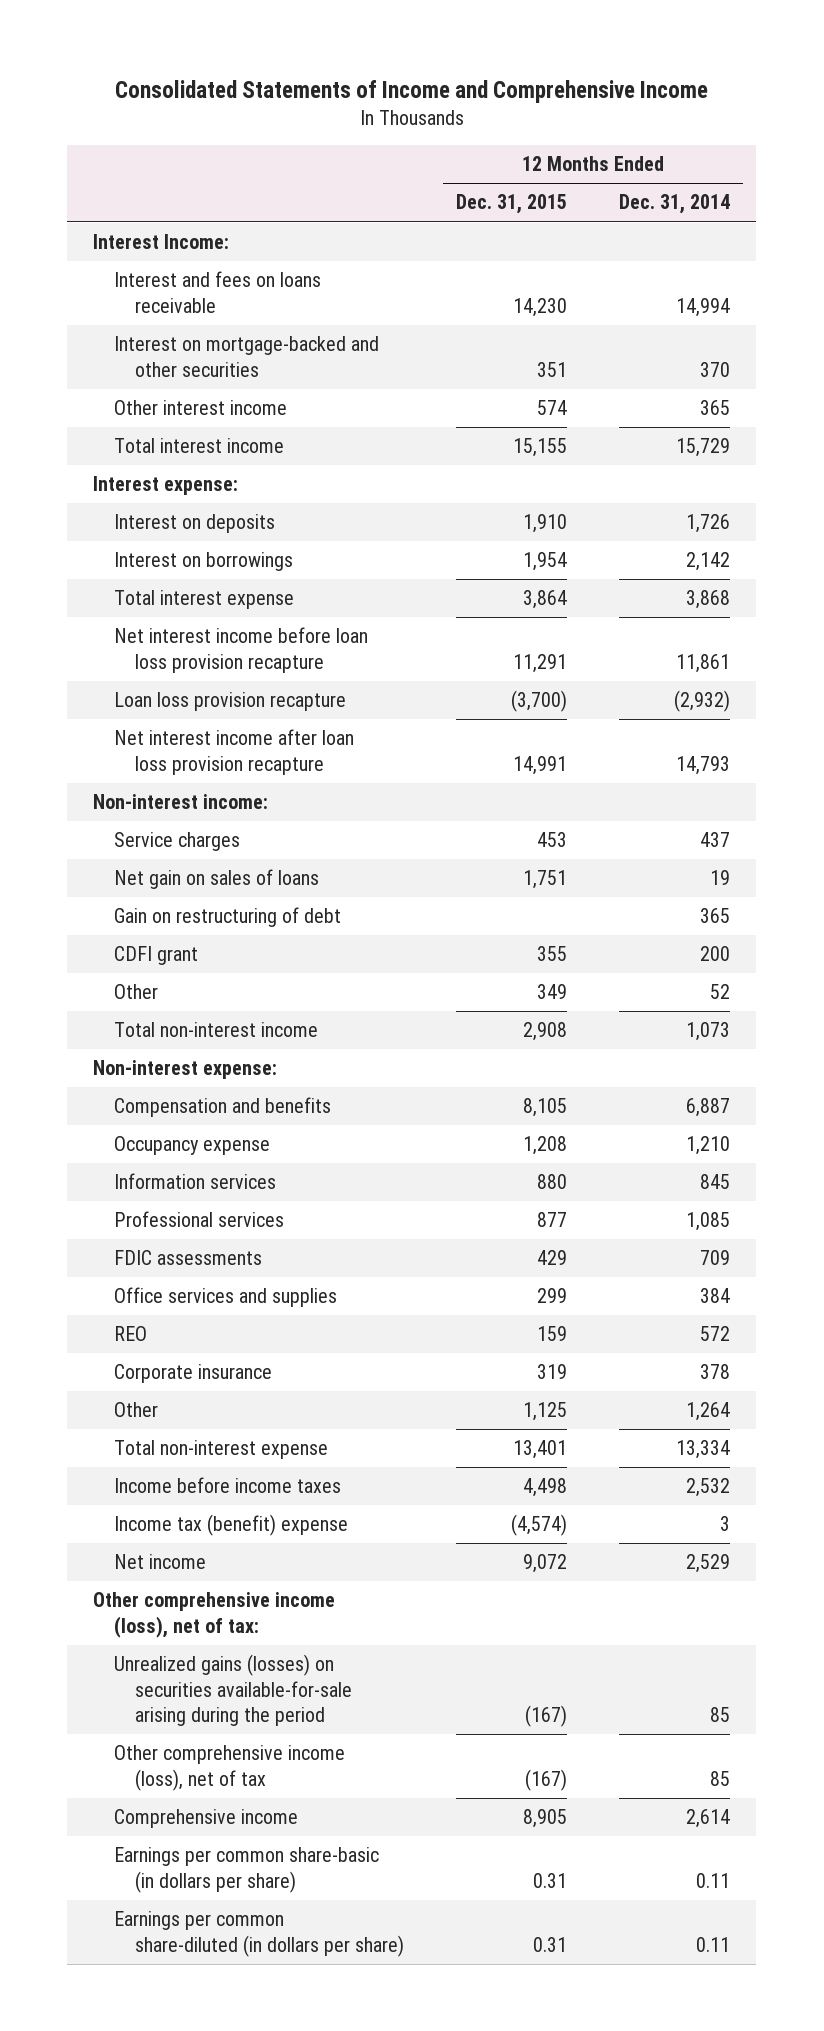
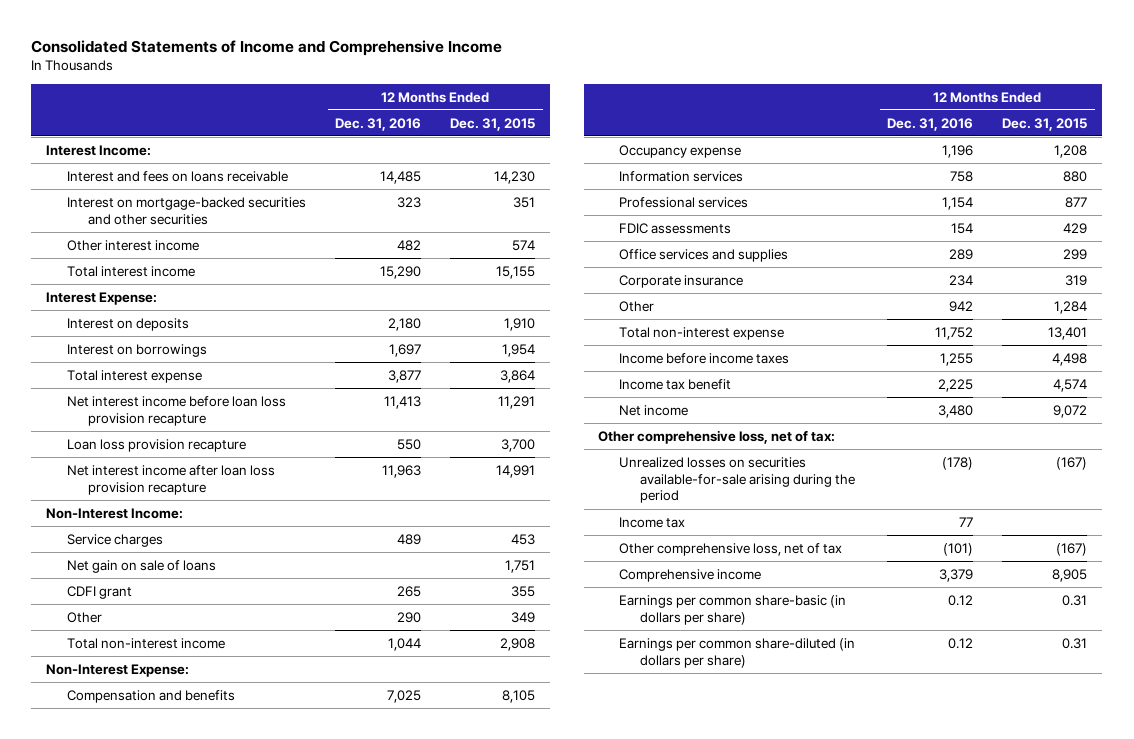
[619,194,731,215] Dec. 31, 2014 -> none
none -> [335,117,422,131] Dec. 31, 2016
[114,336,380,377] Interest on mortgage-backed and other securities -> [66,196,306,225] Interest on mortgage-backed securities and other securities
[93,476,239,496] Interest expense: -> [46,291,158,305] Interest Expense:
[511,690,568,713] (3,700) -> [501,438,536,452] 3,700
[93,794,269,810] Non-interest income: -> [46,507,184,519] Non-Interest Income:
[114,907,342,928] Gain on restructuring of debt -> none
[114,869,320,890] Net gain on sales of loans -> [66,559,216,573] Net gain on sale of loans
[93,1060,278,1080] Non-interest expense: -> [46,663,190,677] Non-Interest Expense:
[114,1326,148,1342] REO -> none
[523,1402,568,1422] 1,125 -> [1054,300,1088,314] 1,284
[114,1514,349,1537] Income tax (benefit) expense -> [619,378,732,390] Income tax benefit
[511,1514,568,1537] (4,574) -> [1053,378,1088,392] 4,574
[93,1592,336,1638] Other comprehensive income (loss), net of tax: -> [598,429,836,444] Other comprehensive loss, net of tax:
[114,1654,353,1726] Unrealized gains (losses) on securities available-for-sale arising during the period -> [619,456,855,504] Unrealized losses on securities available-for-sale arising during the period
none -> [619,516,686,528] Income tax
[114,1745,346,1791] Other comprehensive income (loss), net of tax -> [619,542,843,556] Other comprehensive loss, net of tax

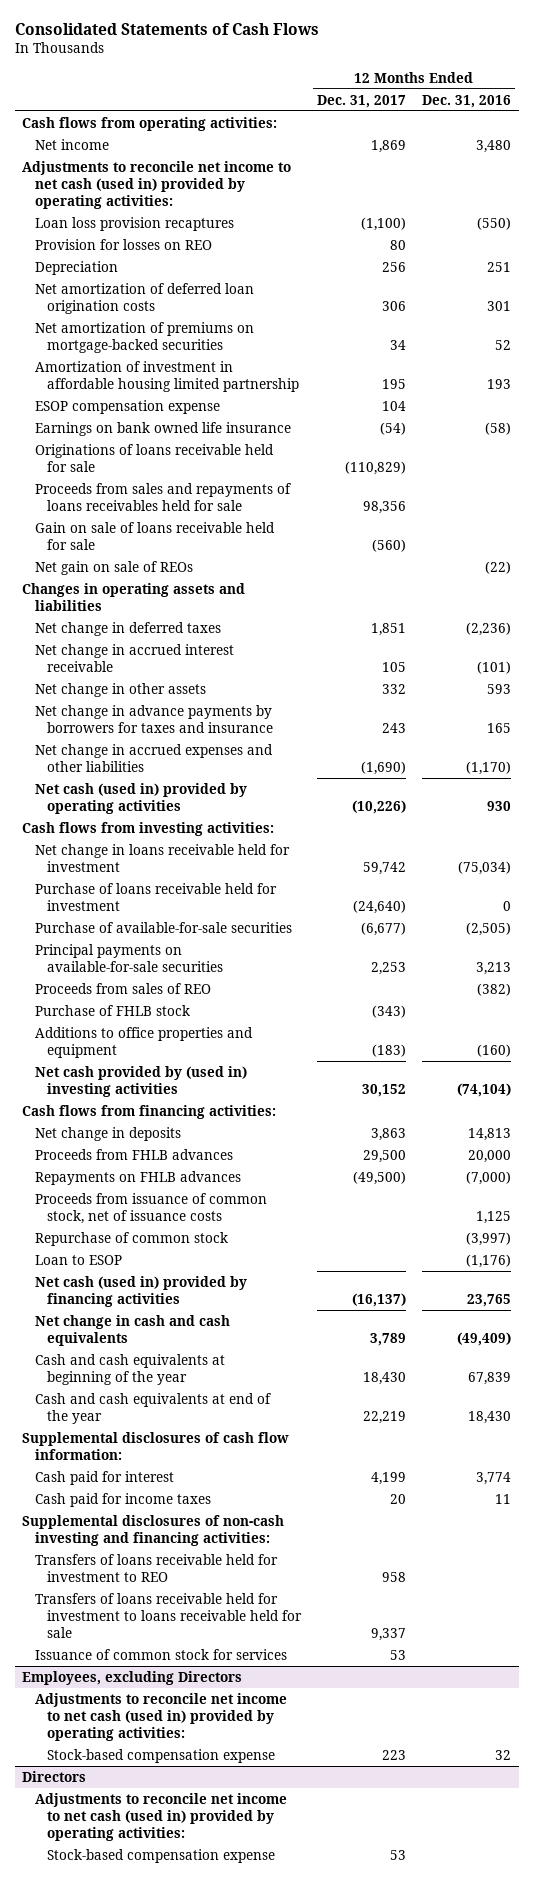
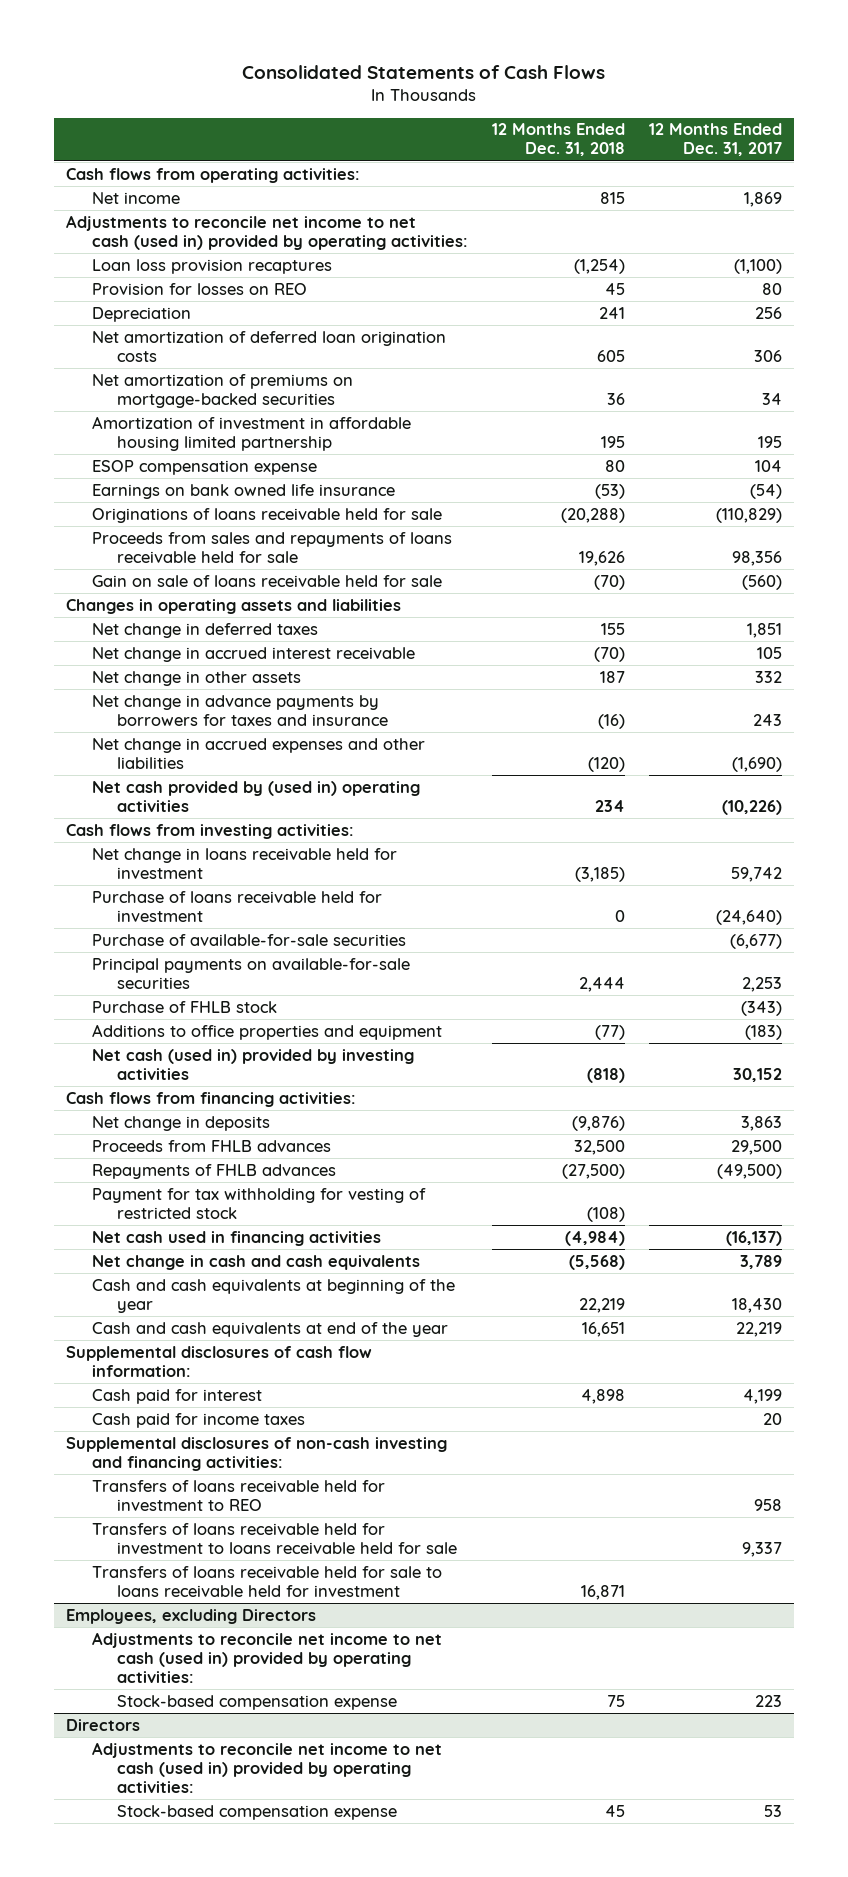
[422,94,512,108] Dec. 31, 2016 -> none
none -> [491,123,625,157] 12 Months Ended Dec. 31, 2018
[34,482,291,511] Proceeds from sales and repayments of loans receivables held for sale -> [91,531,452,563] Proceeds from sales and repayments of loans receivable held for sale
[34,560,193,575] Net gain on sale of REOs -> none
[34,782,247,814] Net cash (used in) provided by operating activities -> [91,780,420,812] Net cash provided by (used in) operating activities
[34,982,211,994] Proceeds from sales of REO -> none
[34,1065,247,1097] Net cash provided by (used in) investing activities -> [91,1048,414,1080] Net cash (used in) provided by investing activities
[34,1192,267,1224] Proceeds from issuance of common stock, net of issuance costs -> none
[34,1231,228,1246] Repurchase of common stock -> none
[34,1254,122,1265] Loan to ESOP -> none
[34,1170,241,1185] Repayments on FHLB advances -> [91,1163,336,1179] Repayments of FHLB advances
none -> [91,1187,426,1219] Payment for tax withholding for vesting of restricted stock
[34,1275,247,1307] Net cash (used in) provided by financing activities -> [91,1230,381,1246] Net cash used in financing activities
[34,1648,287,1660] Issuance of common stock for services -> none
none -> [91,1565,442,1597] Transfers of loans receivable held for sale to loans receivable held for investment

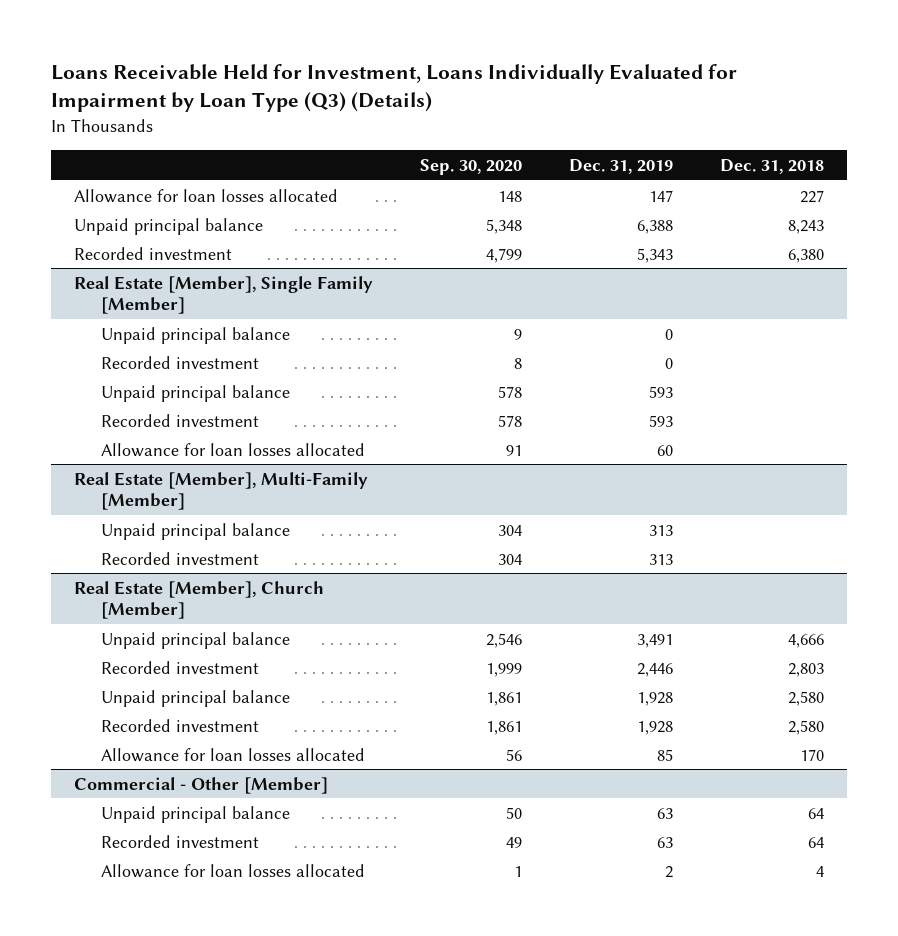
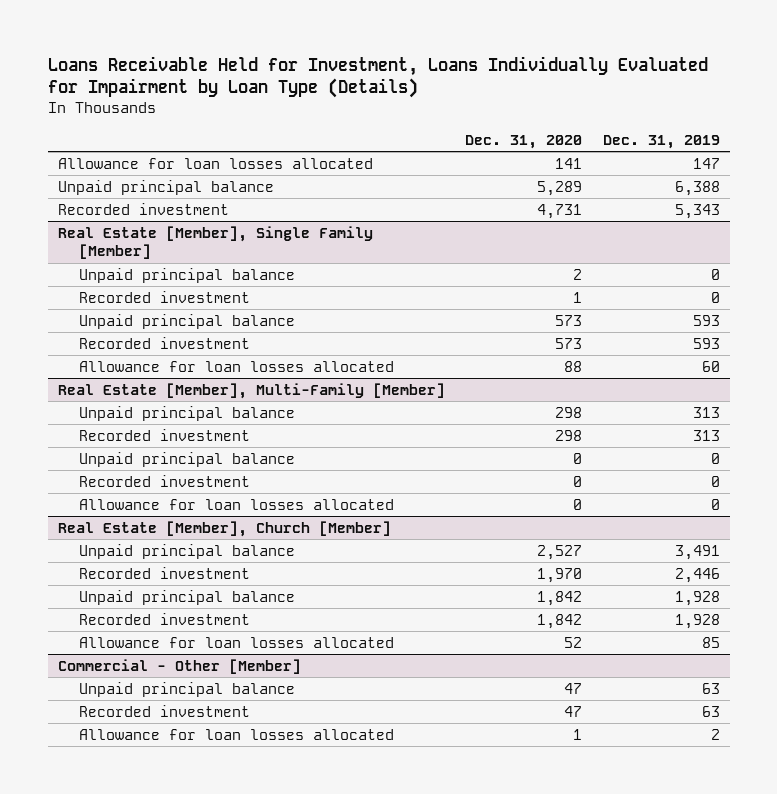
[50,64,737,113] Loans Receivable Held for Investment, Loans Individually Evaluated for Impairment by Loan Type (Q3) (Details) -> [47,55,708,99] Loans Receivable Held for Investment, Loans Individually Evaluated for Impairment by Loan Type (Details)
[420,158,523,175] Sep. 30, 2020 -> none
[719,158,824,174] Dec. 31, 2018 -> none
none -> [465,134,583,149] Dec. 31, 2020
none -> [78,451,295,467] Unpaid principal balance
none -> [78,474,250,487] Recorded investment
none -> [78,498,394,510] Allowance for loan losses allocated

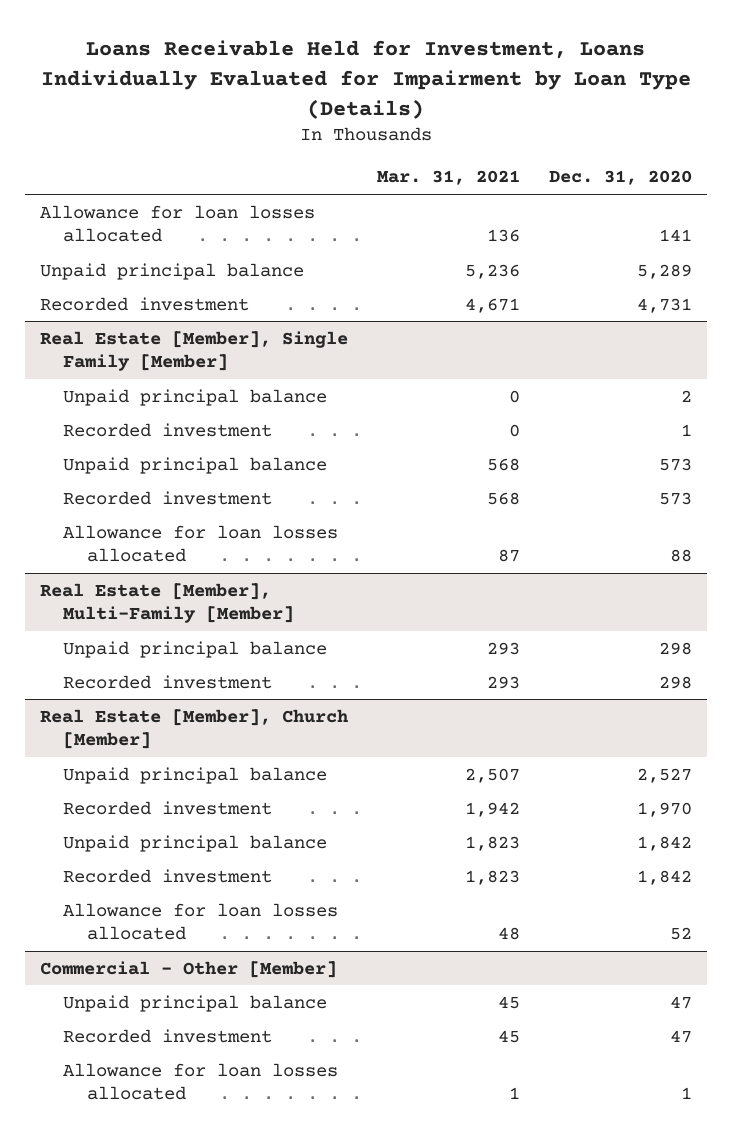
[602,134,720,149] Dec. 31, 2019 -> none
none -> [376,170,520,186] Mar. 31, 2021
[78,451,295,467] Unpaid principal balance -> none
[78,474,250,487] Recorded investment -> none
[78,498,394,510] Allowance for loan losses allocated -> none

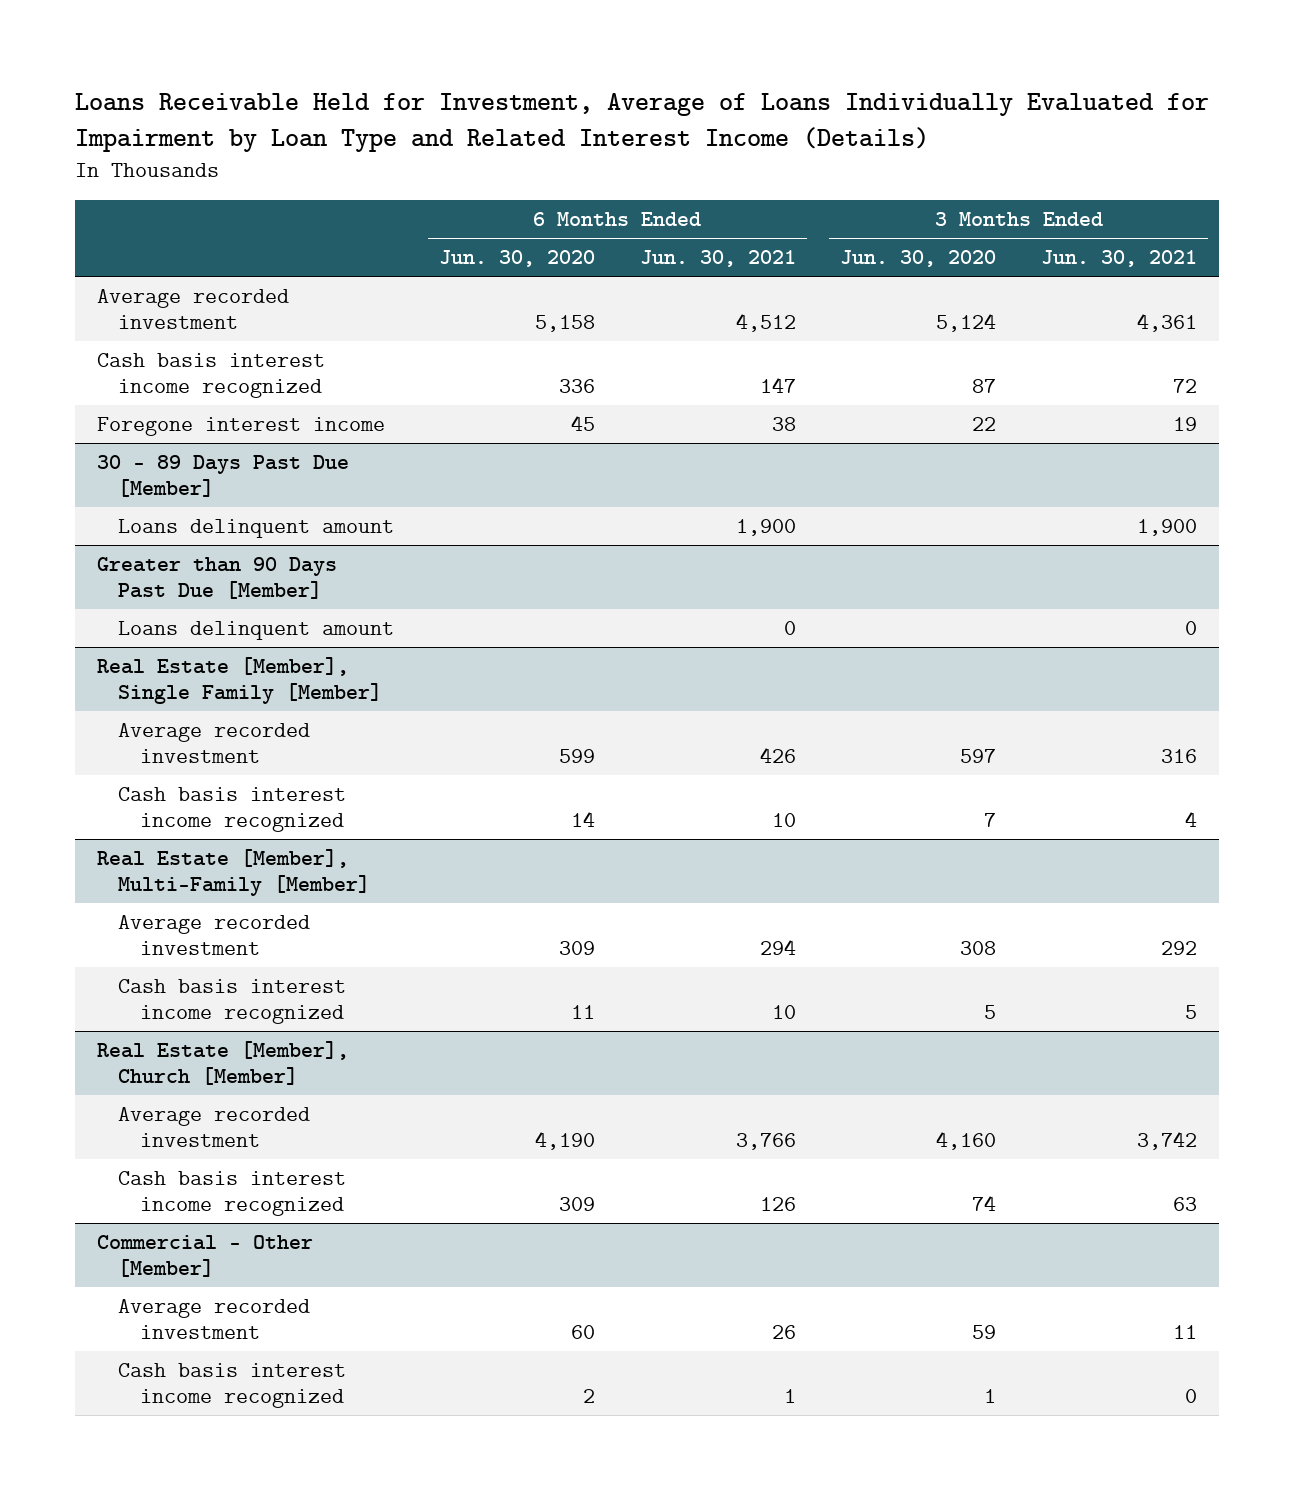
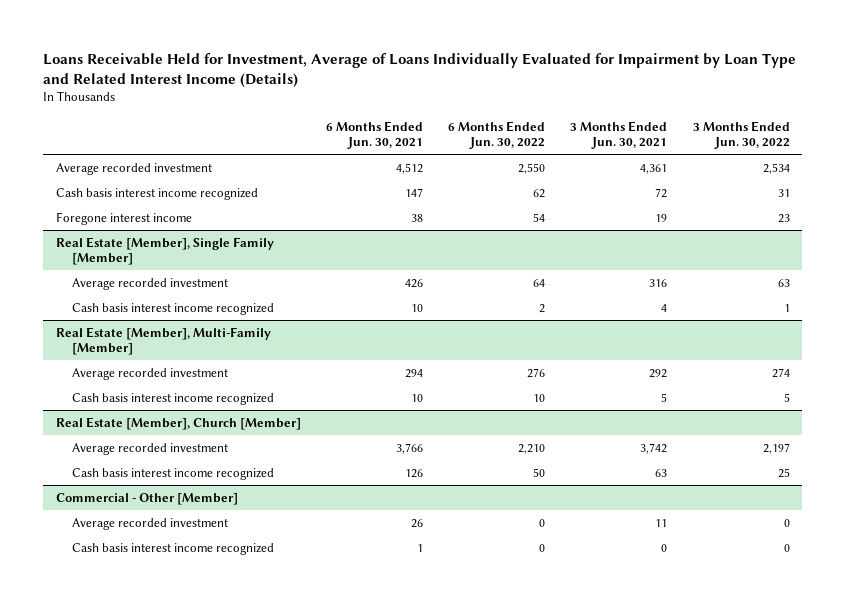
[438,250,595,268] Jun. 30, 2020 -> none
[840,250,997,268] Jun. 30, 2020 -> none
none -> [448,121,546,150] 6 Months Ended Jun. 30, 2022
none -> [692,121,790,150] 3 Months Ended Jun. 30, 2022
[97,455,350,498] 30 - 89 Days Past Due [Member] -> none
[118,519,395,539] Loans delinquent amount -> none
[97,557,338,600] Greater than 90 Days Past Due [Member] -> none
[118,621,395,641] Loans delinquent amount -> none

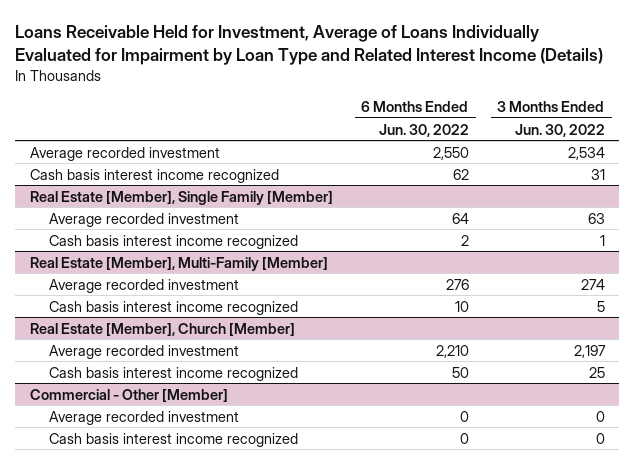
[326,121,424,150] 6 Months Ended Jun. 30, 2021 -> none
[570,121,668,150] 3 Months Ended Jun. 30, 2021 -> none
[55,211,192,225] Foregone interest income -> none

